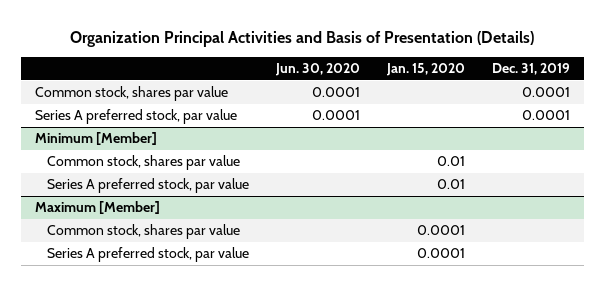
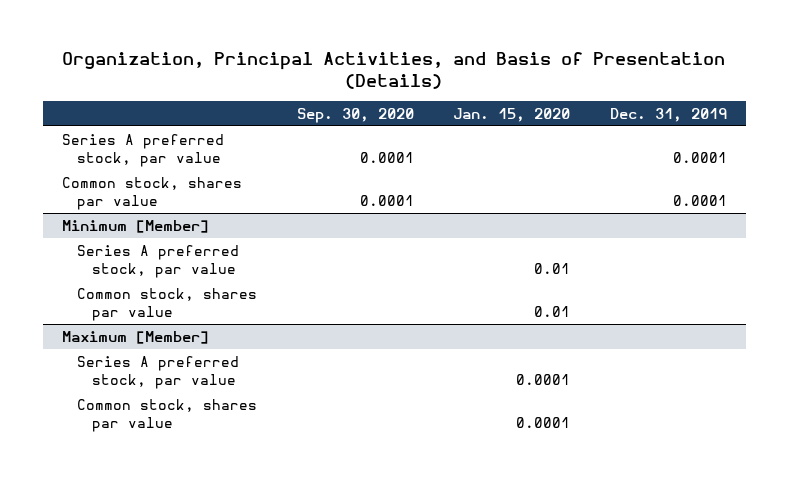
[70,30,535,47] Organization Principal Activities and Basis of Presentation (Details) -> [62,51,726,89] Organization, Principal Activities, and Basis of Presentation (Details)
[274,63,360,77] Jun. 30, 2020 -> none
none -> [296,107,414,123] Sep. 30, 2020
[34,86,228,102] Common stock, shares par value -> [62,176,243,211] Common stock, shares par value
[46,155,240,171] Common stock, shares par value -> [76,287,257,322] Common stock, shares par value
[46,224,240,240] Common stock, shares par value -> [76,398,257,433] Common stock, shares par value

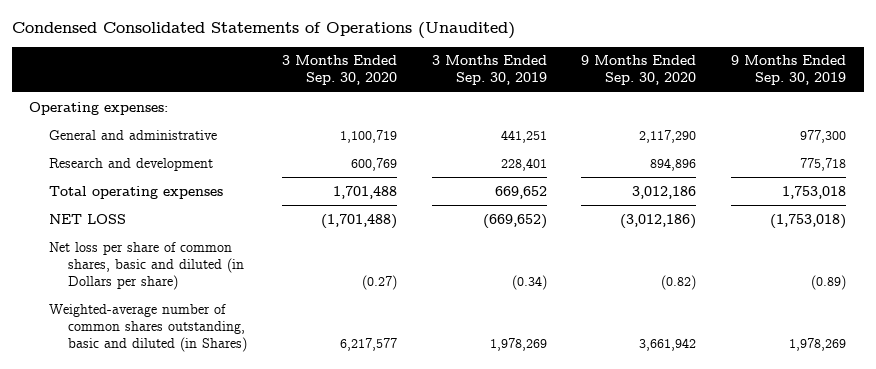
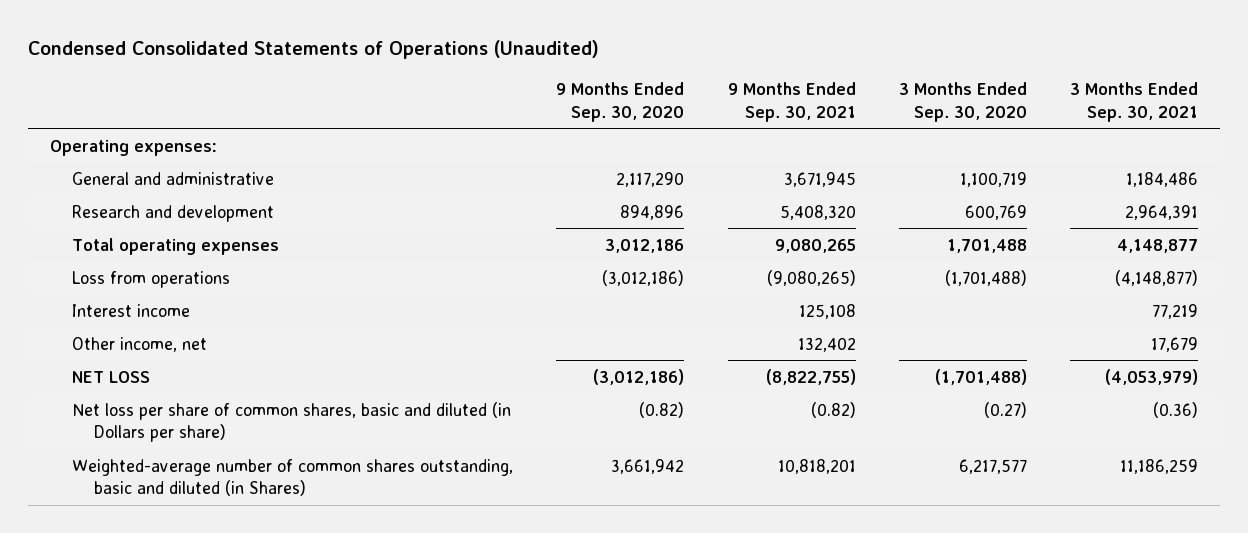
[431,55,547,86] 3 Months Ended Sep. 30, 2019 -> none
[731,55,847,86] 9 Months Ended Sep. 30, 2019 -> none
none -> [727,82,856,122] 9 Months Ended Sep. 30, 2021
none -> [1070,82,1199,122] 3 Months Ended Sep. 30, 2021
none -> [72,270,231,288] Loss from operations
none -> [72,303,191,317] Interest income
none -> [72,336,208,352] Other income, net

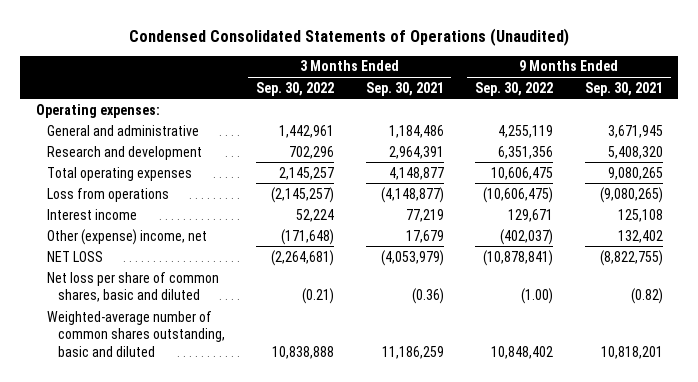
[556,82,685,122] 9 Months Ended Sep. 30, 2020 -> none
[898,82,1027,122] 3 Months Ended Sep. 30, 2020 -> none
none -> [256,81,335,96] Sep. 30, 2022
none -> [475,81,554,96] Sep. 30, 2022
[72,336,208,352] Other income, net -> [46,228,207,245] Other (expense) income, net
[72,401,512,442] Net loss per share of common shares, basic and diluted (in Dollars per share) -> [46,271,219,303] Net loss per share of common shares, basic and diluted
[72,458,514,496] Weighted-average number of common shares outstanding, basic and diluted (in Shares) -> [46,310,225,357] Weighted-average number of common shares outstanding, basic and diluted

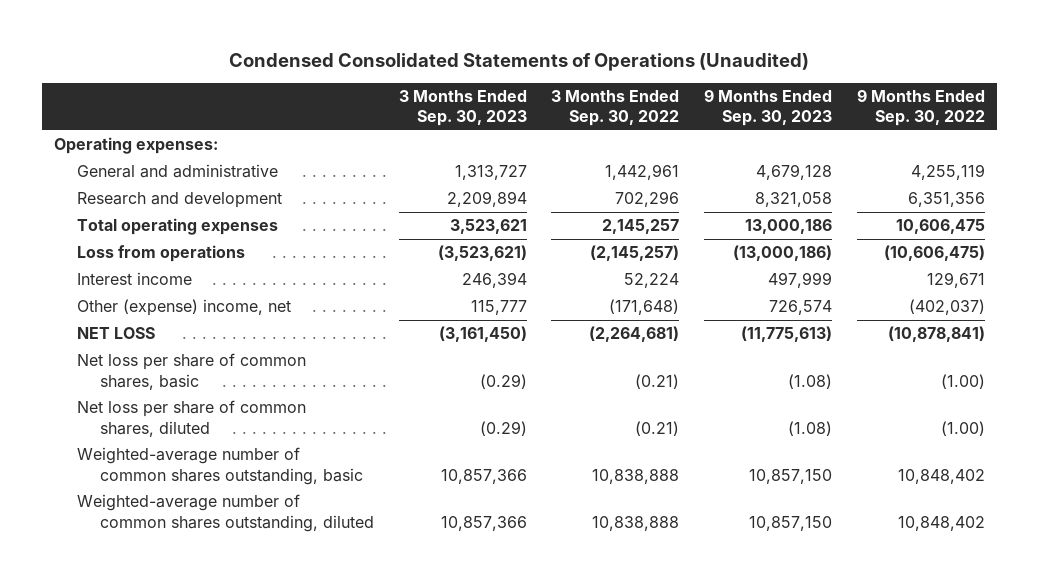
[365,81,444,96] Sep. 30, 2021 -> none
[584,81,663,96] Sep. 30, 2021 -> none
none -> [398,89,527,127] 3 Months Ended Sep. 30, 2023
none -> [703,88,832,127] 9 Months Ended Sep. 30, 2023
[46,271,219,303] Net loss per share of common shares, basic and diluted -> [77,353,307,390] Net loss per share of common shares, basic
none -> [77,400,307,437] Net loss per share of common shares, diluted
[46,310,225,357] Weighted-average number of common shares outstanding, basic and diluted -> [77,447,364,485] Weighted-average number of common shares outstanding, basic
none -> [77,494,375,532] Weighted-average number of common shares outstanding, diluted

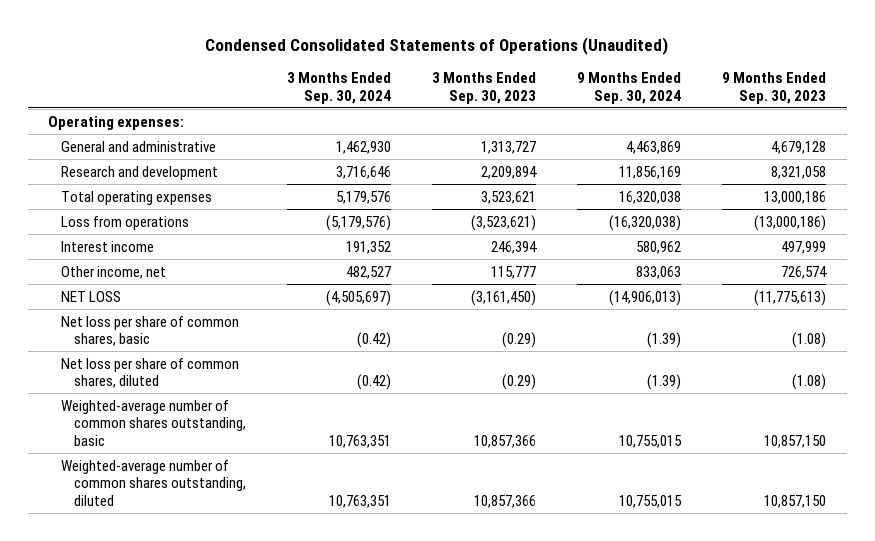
[551,89,680,127] 3 Months Ended Sep. 30, 2022 -> none
[856,88,985,127] 9 Months Ended Sep. 30, 2022 -> none
none -> [287,72,392,104] 3 Months Ended Sep. 30, 2024
none -> [577,72,682,104] 9 Months Ended Sep. 30, 2024
[77,299,292,317] Other (expense) income, net -> [61,265,167,279] Other income, net

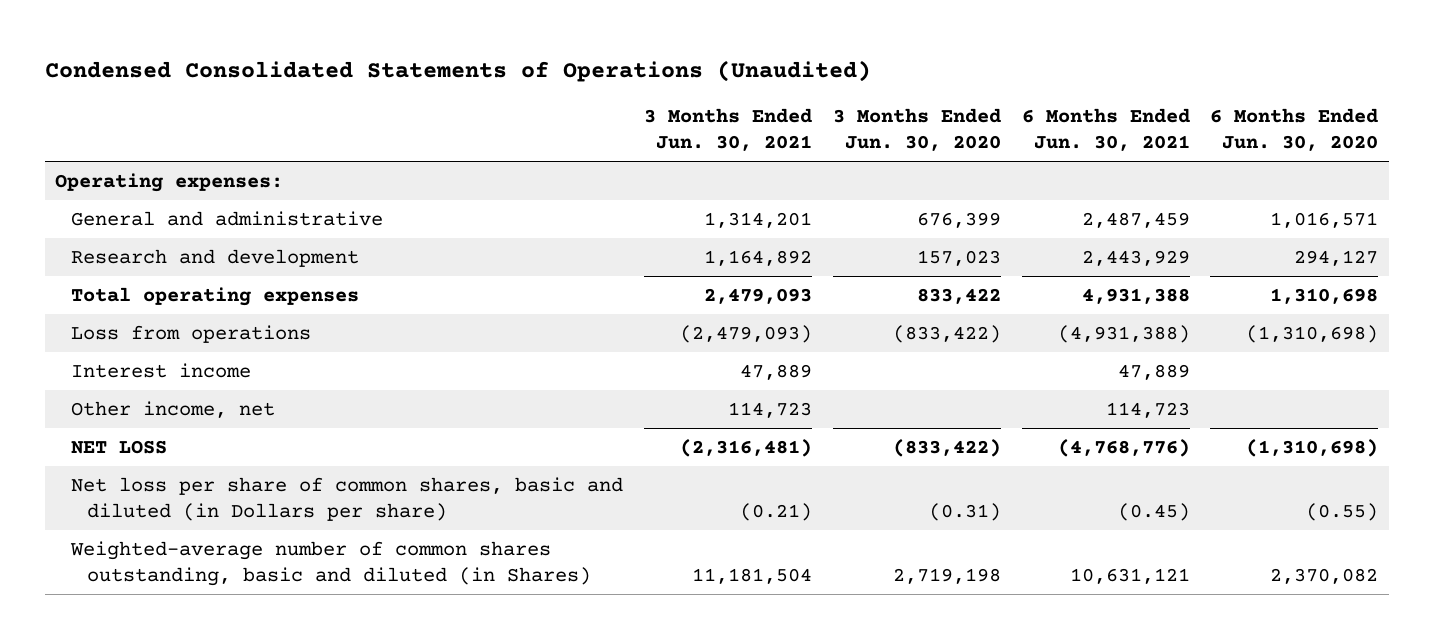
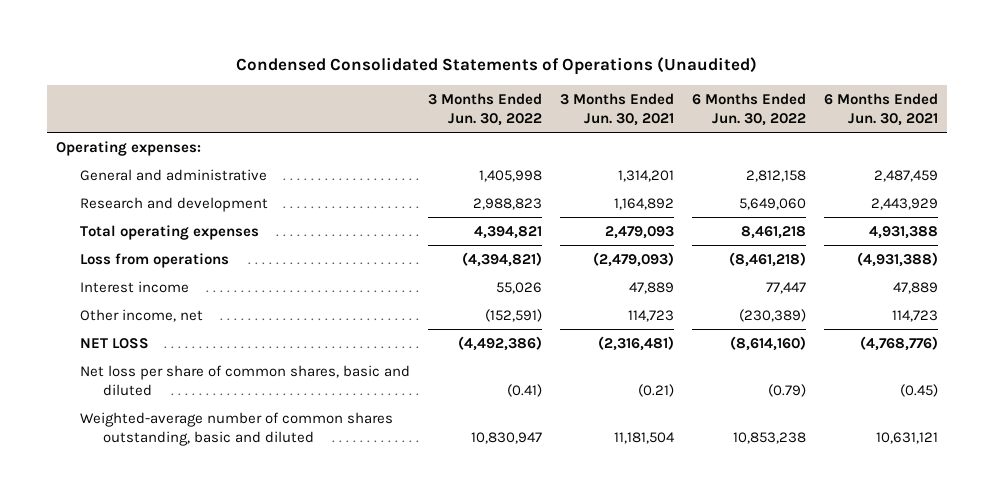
[832,108,1001,152] 3 Months Ended Jun. 30, 2020 -> none
[1210,108,1379,152] 6 Months Ended Jun. 30, 2020 -> none
none -> [427,93,542,126] 3 Months Ended Jun. 30, 2022
none -> [691,93,806,126] 6 Months Ended Jun. 30, 2022
[71,477,624,522] Net loss per share of common shares, basic and diluted (in Dollars per share) -> [79,364,410,396] Net loss per share of common shares, basic and diluted
[70,541,592,587] Weighted-average number of common shares outstanding, basic and diluted (in Shares) -> [79,411,393,446] Weighted-average number of common shares outstanding, basic and diluted

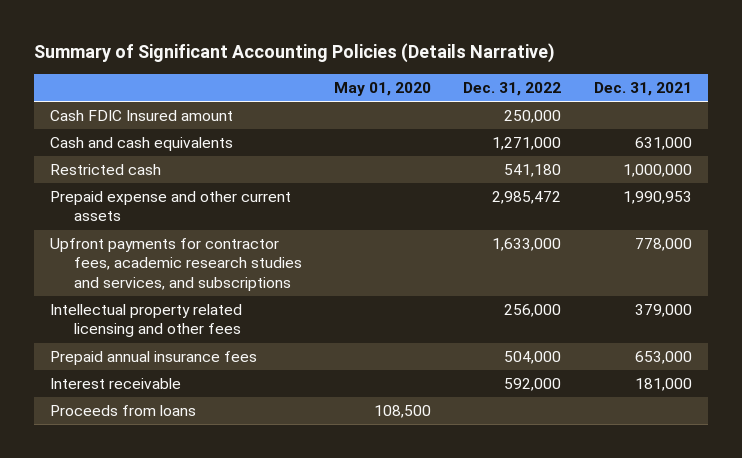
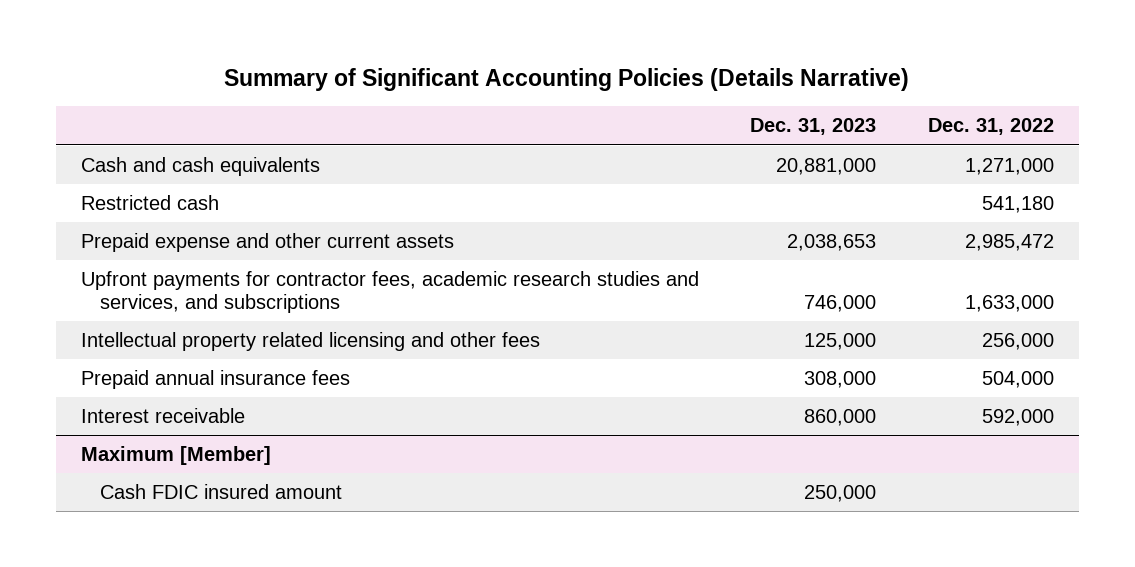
[334,81,432,96] May 01, 2020 -> none
[593,81,692,96] Dec. 31, 2021 -> none
none -> [750,118,877,136] Dec. 31, 2023
[50,110,234,122] Cash FDIC Insured amount -> none
[50,405,197,417] Proceeds from loans -> none
none -> [81,446,272,466] Maximum [Member]
none -> [99,484,342,500] Cash FDIC insured amount

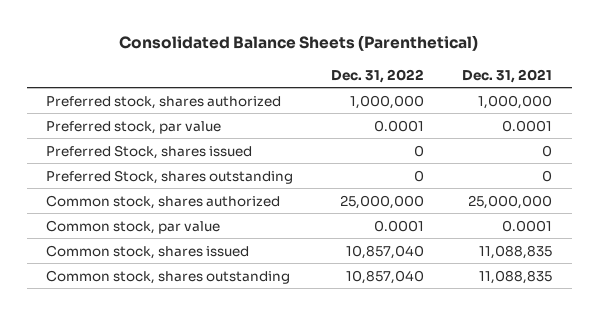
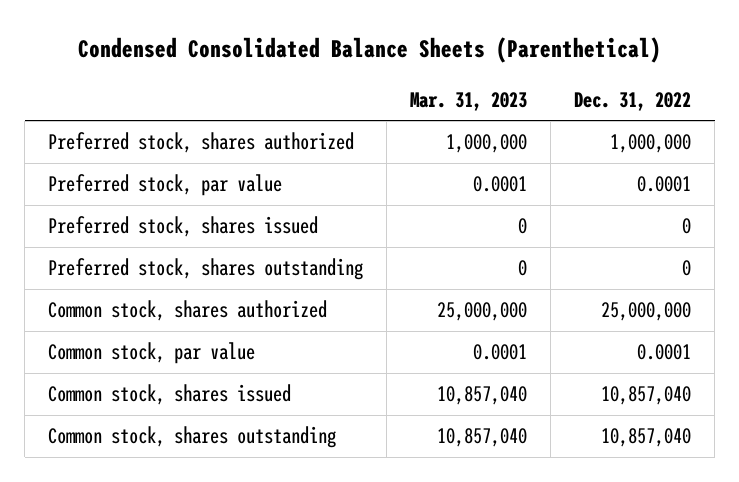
[119,35,479,52] Consolidated Balance Sheets (Parenthetical) -> [77,37,661,64] Condensed Consolidated Balance Sheets (Parenthetical)
[462,68,553,83] Dec. 31, 2021 -> none
none -> [410,91,528,111] Mar. 31, 2023
[45,144,252,159] Preferred Stock, shares issued -> [48,216,319,238] Preferred stock, shares issued
[45,169,293,184] Preferred Stock, shares outstanding -> [48,258,364,281] Preferred stock, shares outstanding

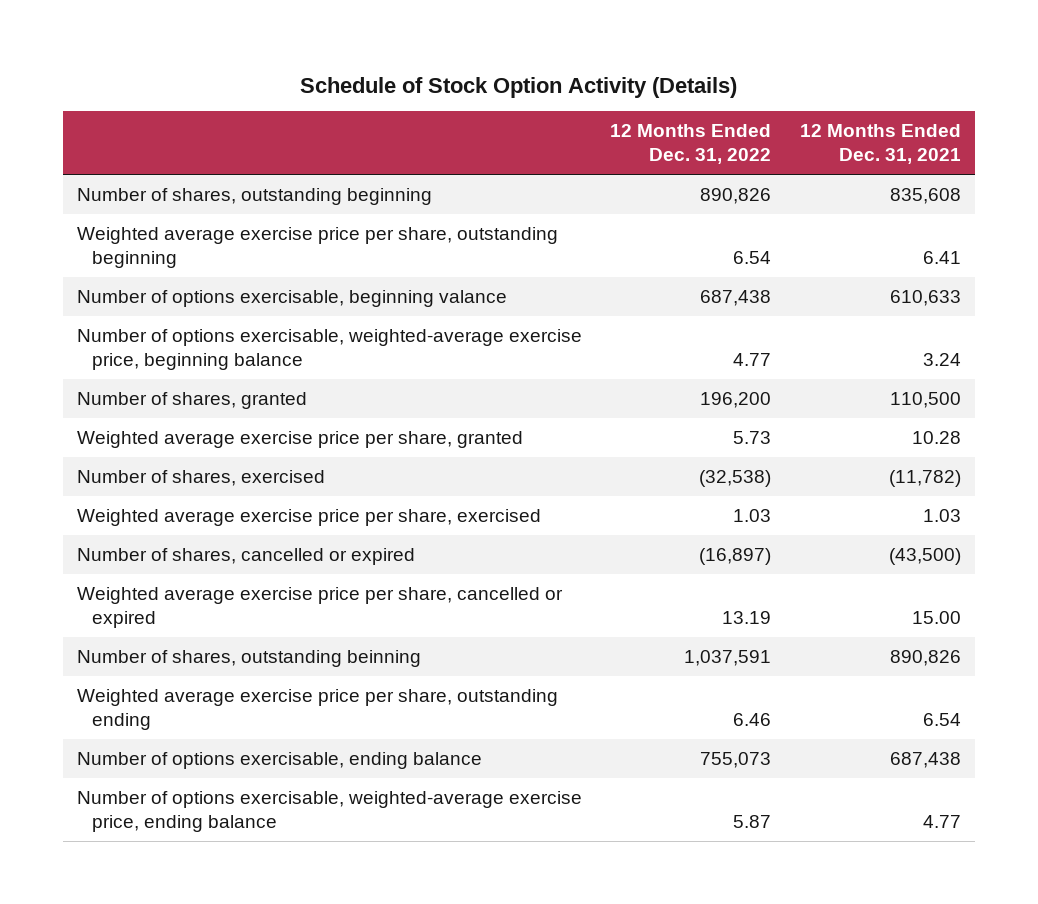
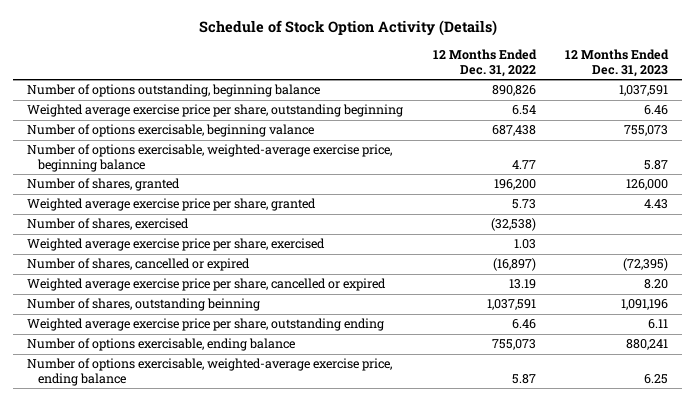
[799,124,961,165] 12 Months Ended Dec. 31, 2021 -> none
none -> [564,48,669,77] 12 Months Ended Dec. 31, 2023
[77,187,433,205] Number of shares, outstanding beginning -> [27,84,321,98] Number of options outstanding, beginning balance

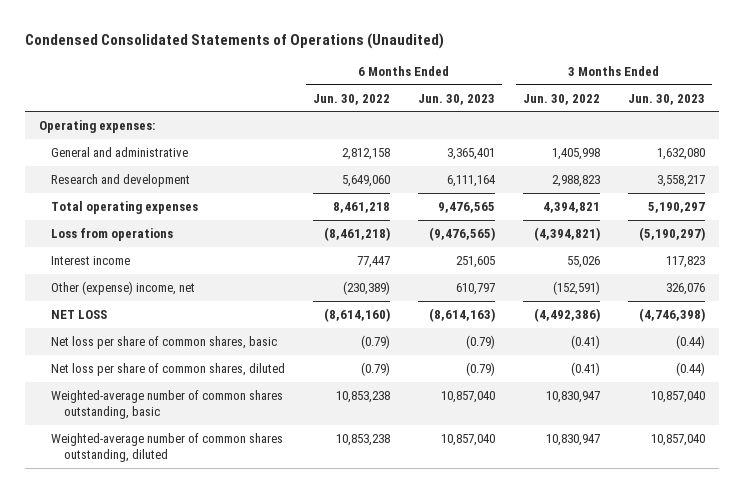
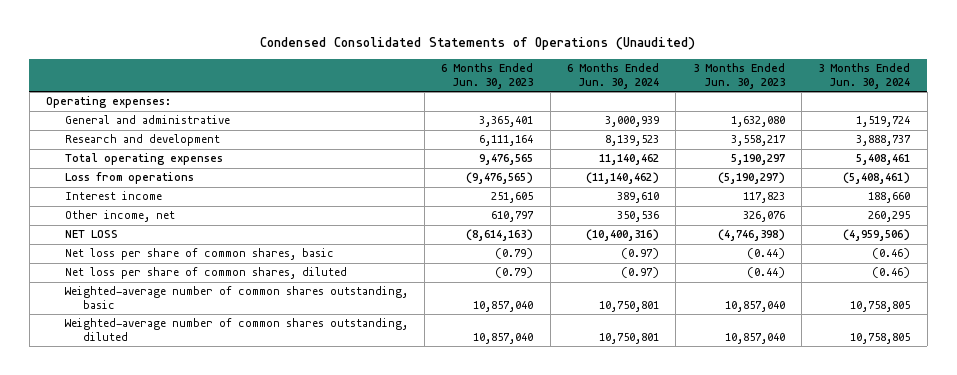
[313,93,391,105] Jun. 30, 2022 -> none
[522,93,600,105] Jun. 30, 2022 -> none
none -> [566,63,659,89] 6 Months Ended Jun. 30, 2024
none -> [818,63,911,89] 3 Months Ended Jun. 30, 2024
[51,280,196,295] Other (expense) income, net -> [64,210,175,223] Other income, net

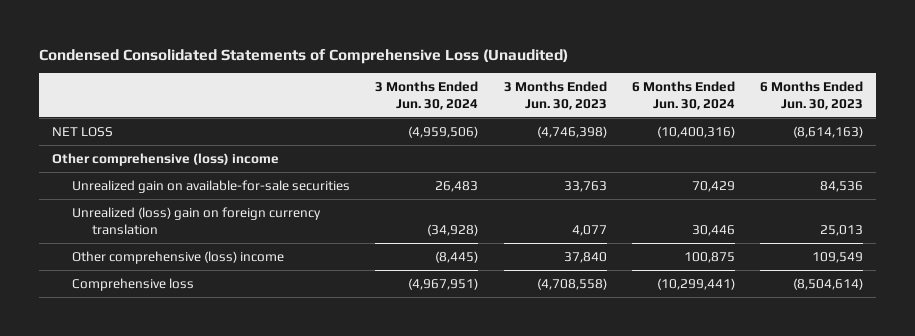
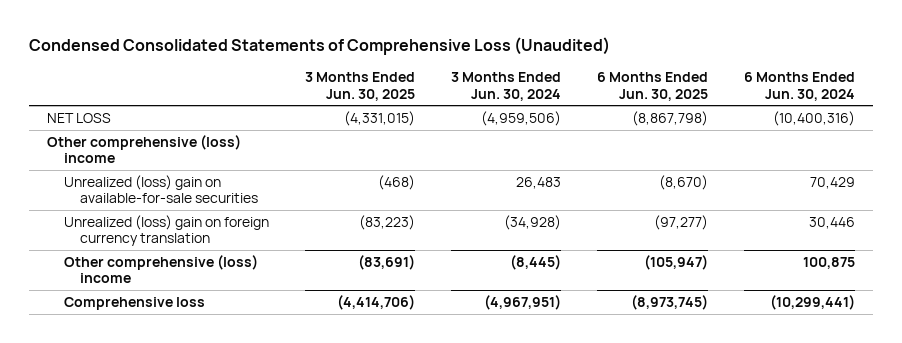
[503,80,607,110] 3 Months Ended Jun. 30, 2023 -> none
[760,80,864,110] 6 Months Ended Jun. 30, 2023 -> none
none -> [304,72,415,101] 3 Months Ended Jun. 30, 2025
none -> [596,72,708,101] 6 Months Ended Jun. 30, 2025
[71,179,350,193] Unrealized gain on available-for-sale securities -> [63,175,259,204] Unrealized (loss) gain on available-for-sale securities

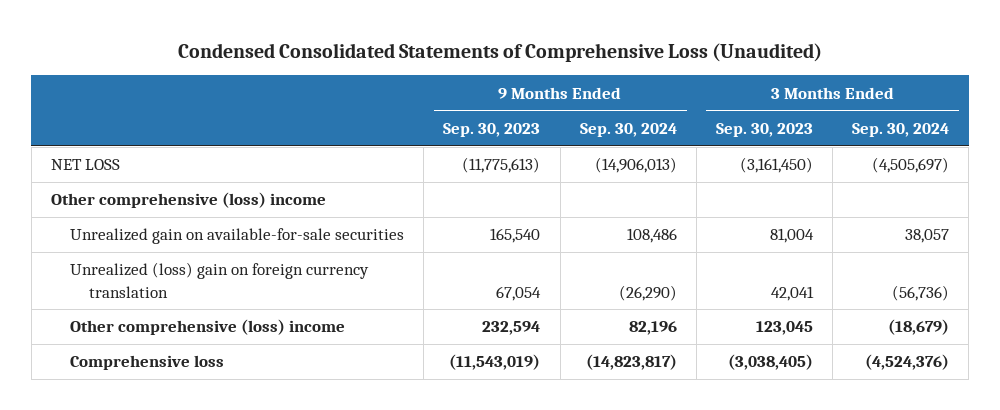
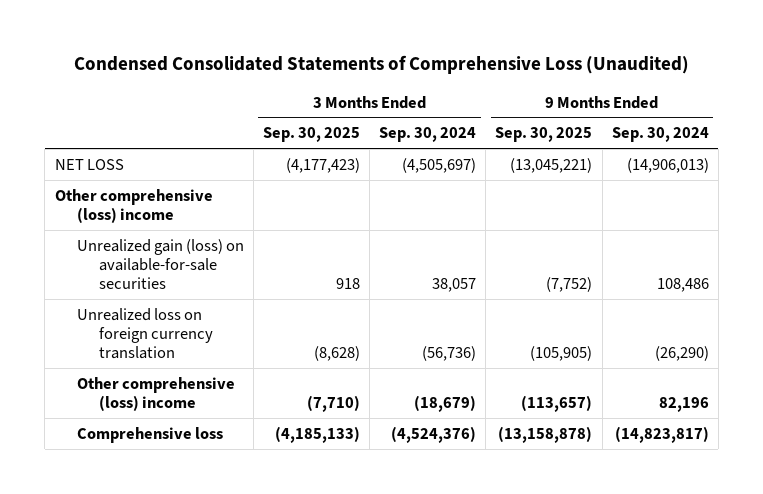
[443,122,541,137] Sep. 30, 2023 -> none
[715,122,813,137] Sep. 30, 2023 -> none
none -> [262,127,360,143] Sep. 30, 2025
none -> [495,127,593,143] Sep. 30, 2025
[70,228,405,245] Unrealized gain on available-for-sale securities -> [76,238,244,290] Unrealized gain (loss) on available-for-sale securities
[70,262,370,298] Unrealized (loss) gain on foreign currency translation -> [76,307,213,360] Unrealized loss on foreign currency translation

